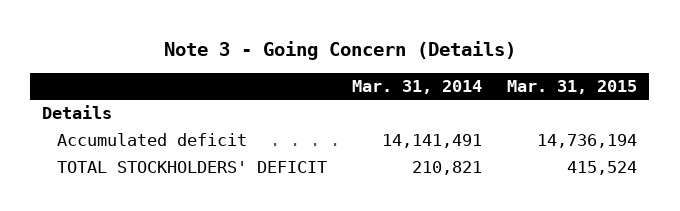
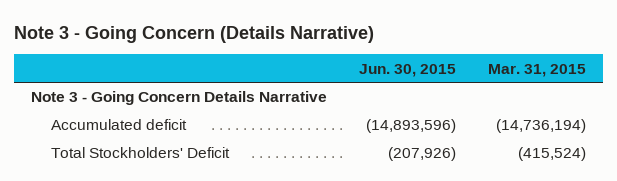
[163,41,516,61] Note 3 - Going Concern (Details) -> [14,25,375,43] Note 3 - Going Concern (Details Narrative)
[352,80,483,95] Mar. 31, 2014 -> none
none -> [359,63,457,77] Jun. 30, 2015
[42,105,113,120] Details -> none
none -> [30,91,327,106] Note 3 - Going Concern Details Narrative
[537,134,638,149] 14,736,194 -> [496,119,587,134] (14,736,194)
[57,161,328,174] TOTAL STOCKHOLDERS' DEFICIT -> [51,147,231,159] Total Stockholders' Deficit
[567,161,638,176] 415,524 -> [518,147,587,162] (415,524)

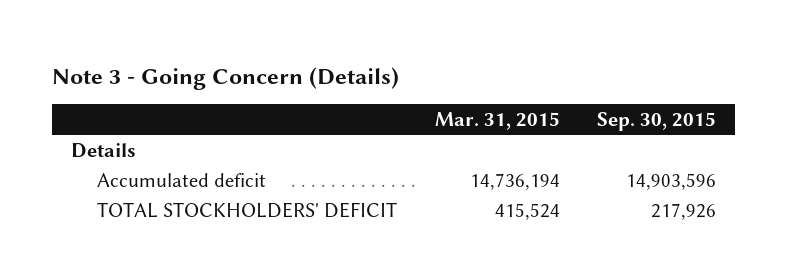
[14,25,375,43] Note 3 - Going Concern (Details Narrative) -> [52,66,400,90] Note 3 - Going Concern (Details)
[359,63,457,77] Jun. 30, 2015 -> none
none -> [597,111,717,131] Sep. 30, 2015
[30,91,327,106] Note 3 - Going Concern Details Narrative -> none
none -> [71,142,137,158] Details
[496,119,587,134] (14,736,194) -> [469,172,560,190] 14,736,194
[51,147,231,159] Total Stockholders' Deficit -> [96,201,397,218] TOTAL STOCKHOLDERS' DEFICIT
[518,147,587,162] (415,524) -> [494,202,560,220] 415,524

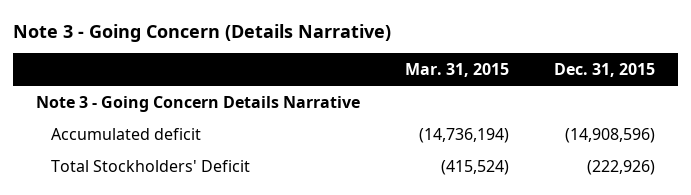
[52,66,400,90] Note 3 - Going Concern (Details) -> [12,23,391,42] Note 3 - Going Concern (Details Narrative)
[597,111,717,131] Sep. 30, 2015 -> none
none -> [554,63,656,78] Dec. 31, 2015
[71,142,137,158] Details -> none
none -> [35,95,360,112] Note 3 - Going Concern Details Narrative
[469,172,560,190] 14,736,194 -> [418,127,509,143] (14,736,194)
[96,201,397,218] TOTAL STOCKHOLDERS' DEFICIT -> [51,159,251,172] Total Stockholders' Deficit
[494,202,560,220] 415,524 -> [440,159,509,175] (415,524)

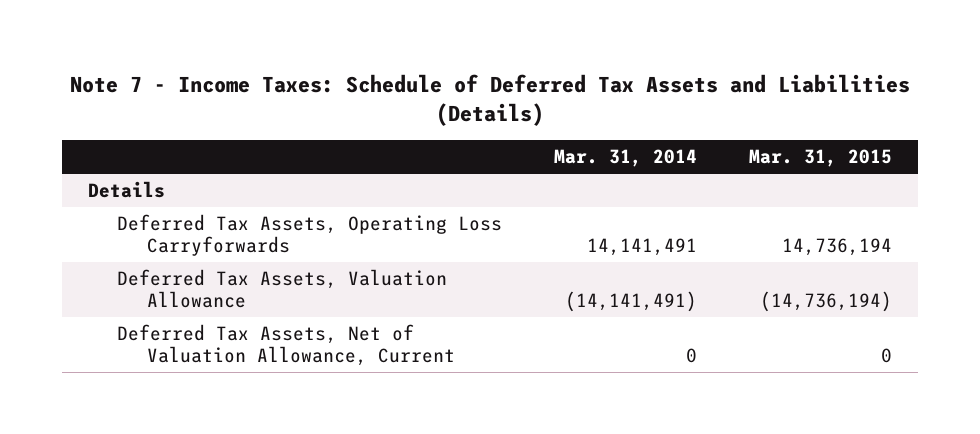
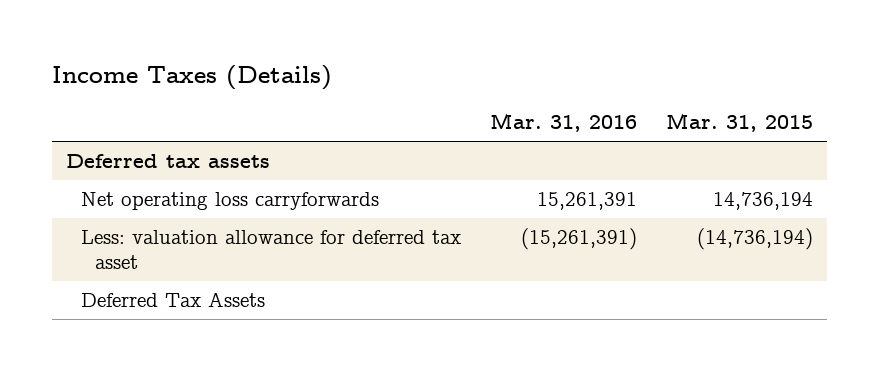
[70,73,911,126] Note 7 - Income Taxes: Schedule of Deferred Tax Assets and Liabilities (Details) -> [51,65,332,91] Income Taxes (Details)
[554,148,698,167] Mar. 31, 2014 -> none
none -> [489,113,637,133] Mar. 31, 2016
[88,181,166,199] Details -> none
[117,324,455,367] Deferred Tax Assets, Net of Valuation Allowance, Current -> none
none -> [66,153,271,168] Deferred tax assets
[117,214,503,257] Deferred Tax Assets, Operating Loss Carryforwards -> [80,191,379,210] Net operating loss carryforwards
[117,269,448,309] Deferred Tax Assets, Valuation Allowance -> [80,229,461,269] Less: valuation allowance for deferred tax asset
none -> [80,291,265,307] Deferred Tax Assets

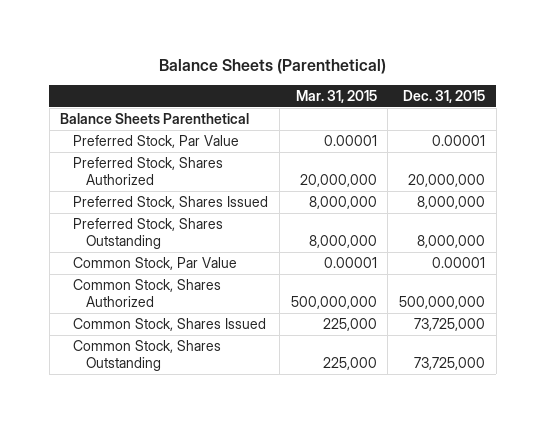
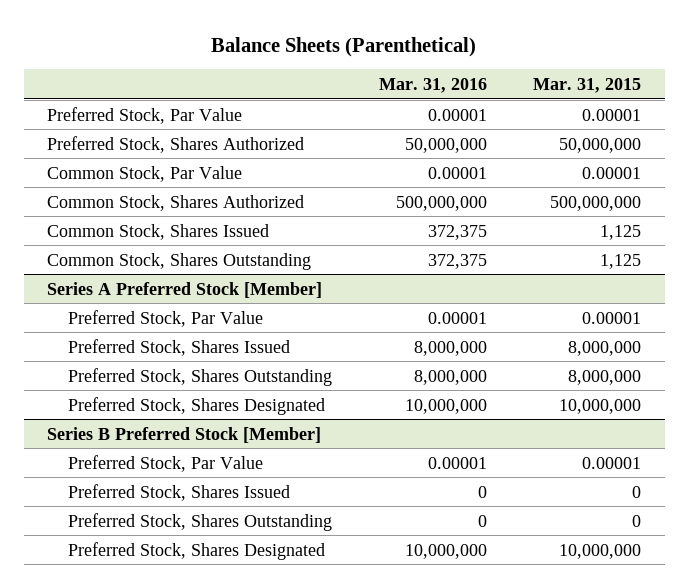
[403,90,486,104] Dec. 31, 2015 -> none
none -> [378,77,487,93] Mar. 31, 2016
[60,113,250,125] Balance Sheets Parenthetical -> none
[72,196,268,210] Preferred Stock, Shares Issued -> none
[72,218,223,249] Preferred Stock, Shares Outstanding -> none
[299,173,377,187] 20,000,000 -> [559,137,642,153] 50,000,000
[322,318,377,332] 225,000 -> [600,224,642,240] 1,125
[322,356,377,370] 225,000 -> [600,253,642,269] 1,125
none -> [47,281,323,298] Series A Preferred Stock [Member]
none -> [68,309,264,327] Preferred Stock, Par Value
none -> [68,338,291,356] Preferred Stock, Shares Issued
none -> [68,367,333,386] Preferred Stock, Shares Outstanding
none -> [68,396,326,415] Preferred Stock, Shares Designated
none -> [47,426,322,443] Series B Preferred Stock [Member]
none -> [68,454,264,472] Preferred Stock, Par Value
none -> [68,483,291,501] Preferred Stock, Shares Issued
none -> [68,512,333,531] Preferred Stock, Shares Outstanding
none -> [68,541,326,560] Preferred Stock, Shares Designated

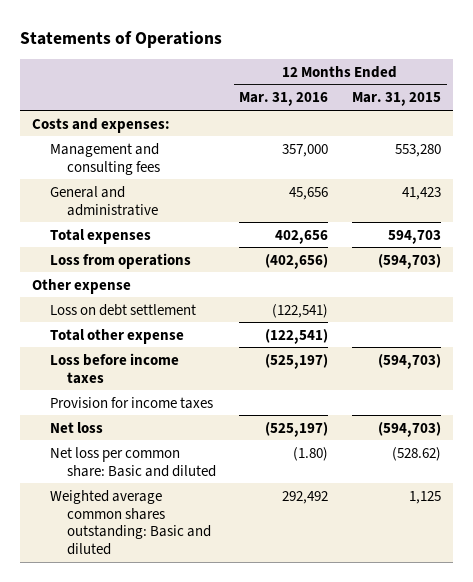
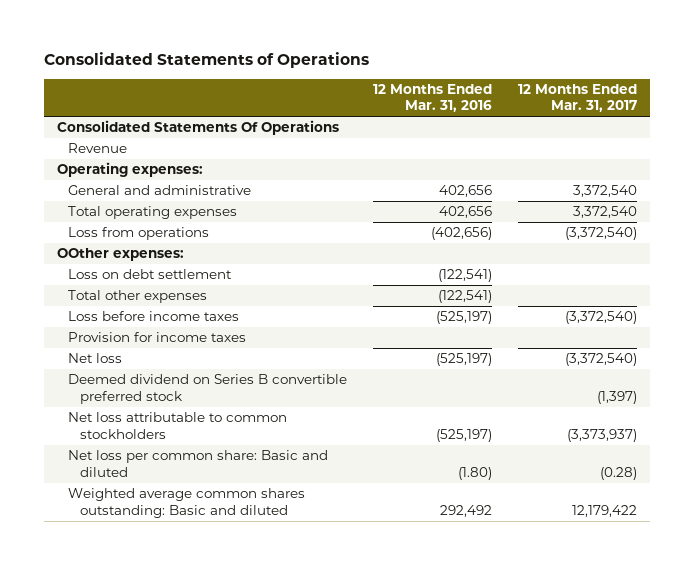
[20,31,223,49] Statements of Operations -> [44,52,370,69] Consolidated Statements of Operations
[351,92,441,107] Mar. 31, 2015 -> none
none -> [517,83,637,113] 12 Months Ended Mar. 31, 2017
[32,117,171,133] Costs and expenses: -> none
[49,142,160,175] Management and consulting fees -> none
none -> [57,120,340,136] Consolidated Statements Of Operations
none -> [68,143,128,154] Revenue
none -> [57,162,204,178] Operating expenses:
[289,186,329,200] 45,656 -> [439,185,493,198] 402,656
[49,228,151,244] Total expenses -> [68,206,238,220] Total operating expenses
[32,278,132,294] Other expense -> [57,248,185,262] OOther expenses:
[49,328,184,344] Total other expense -> [68,290,208,304] Total other expenses
none -> [68,374,348,404] Deemed dividend on Series B convertible preferred stock
none -> [68,412,288,439] Net loss attributable to common stockholders

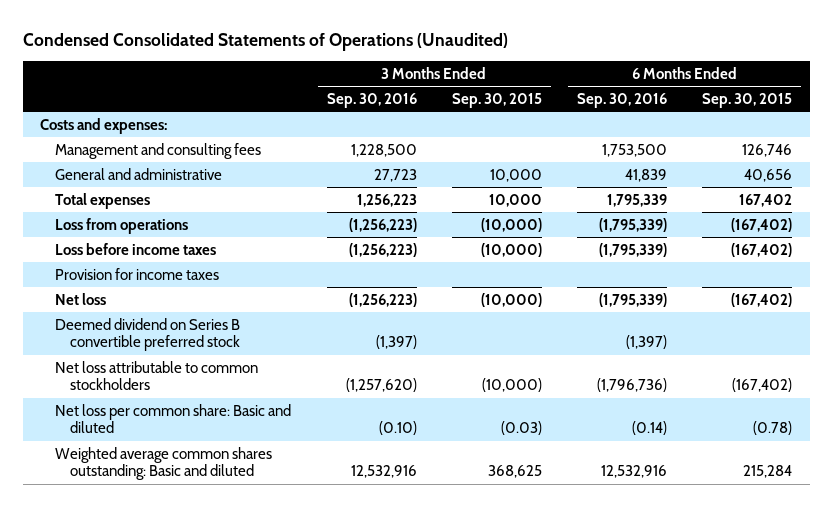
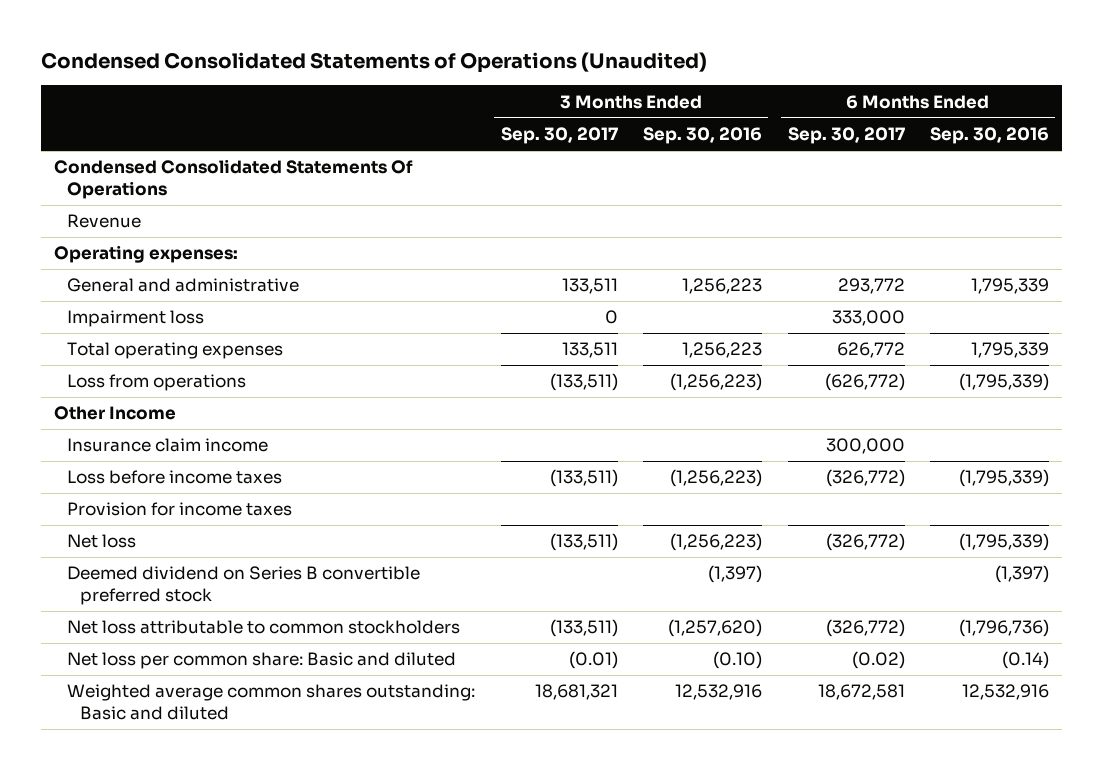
[451,93,542,109] Sep. 30, 2015 -> none
[702,93,793,109] Sep. 30, 2015 -> none
none -> [500,127,618,145] Sep. 30, 2017
none -> [787,127,905,145] Sep. 30, 2017
[40,117,168,134] Costs and expenses: -> none
[55,142,262,159] Management and consulting fees -> none
none -> [53,159,413,199] Condensed Consolidated Statements Of Operations
none -> [67,214,142,229] Revenue
none -> [53,245,238,264] Operating expenses:
[373,168,417,182] 27,723 -> [682,278,763,295] 1,256,223
[625,168,668,182] 41,839 -> [971,278,1050,295] 1,795,339
none -> [67,310,205,328] Impairment loss
[55,192,151,209] Total expenses -> [67,342,284,360] Total operating expenses
none -> [53,406,176,421] Other Income
none -> [67,438,269,453] Insurance claim income

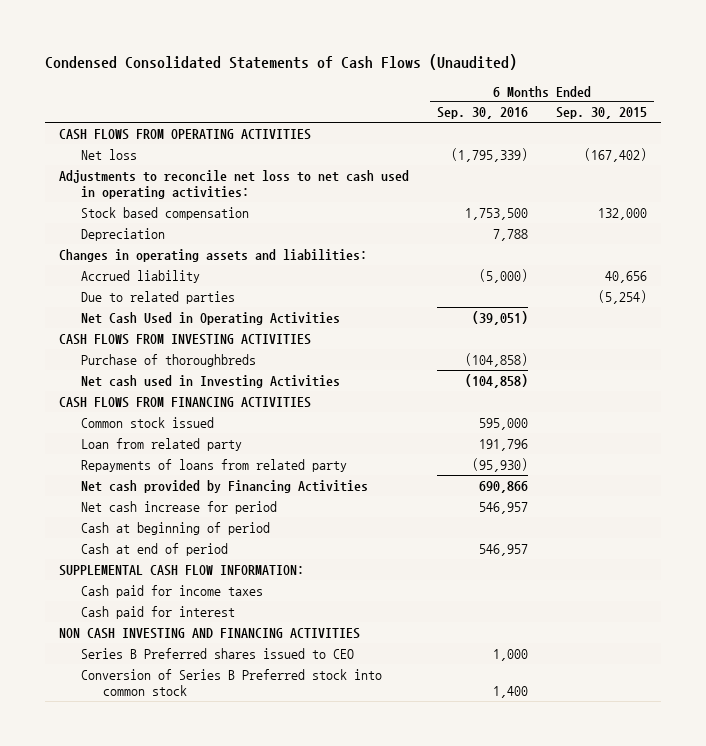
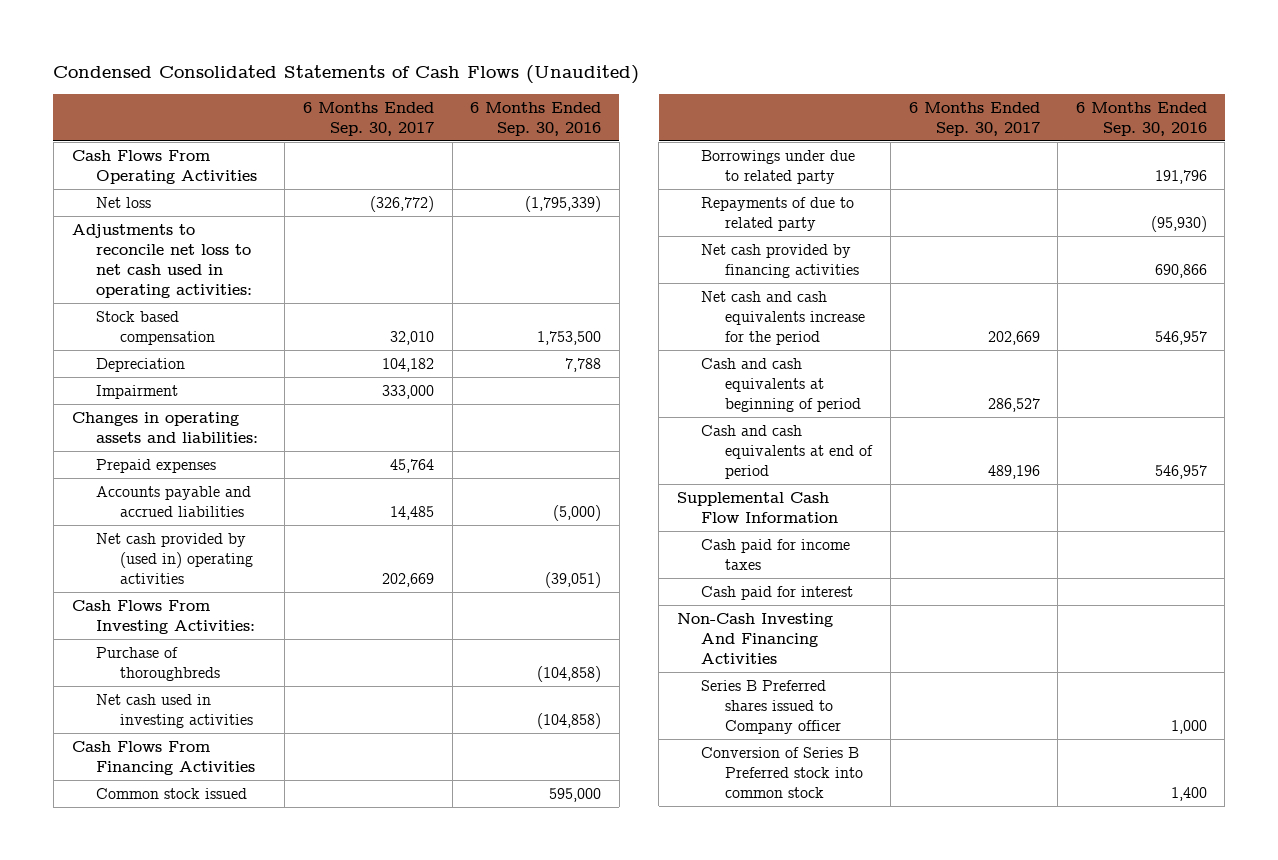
[556,107,648,120] Sep. 30, 2015 -> none
none -> [303,101,435,136] 6 Months Ended Sep. 30, 2017
[58,128,311,140] CASH FLOWS FROM OPERATING ACTIVITIES -> [71,149,257,184] Cash Flows From Operating Activities
none -> [95,384,178,399] Impairment
[81,290,236,304] Due to related parties -> none
none -> [95,458,216,473] Prepaid expenses
[81,269,201,283] Accrued liability -> [95,485,251,517] Accounts payable and accrued liabilities
[81,311,341,325] Net Cash Used in Operating Activities -> [95,532,253,585] Net cash provided by (used in) operating activities
[58,333,311,345] CASH FLOWS FROM INVESTING ACTIVITIES -> [71,599,255,634] Cash Flows From Investing Activities:
[81,374,341,388] Net cash used in Investing Activities -> [95,693,253,728] Net cash used in investing activities
[58,396,311,408] CASH FLOWS FROM FINANCING ACTIVITIES -> [71,740,255,775] Cash Flows From Financing Activities
[81,437,243,451] Loan from related party -> [701,149,856,184] Borrowings under due to related party
[81,458,348,472] Repayments of loans from related party -> [701,196,855,231] Repayments of due to related party
[81,479,369,493] Net cash provided by Financing Activities -> [701,243,860,278] Net cash provided by financing activities
[81,500,278,514] Net cash increase for period -> [701,290,866,346] Net cash and cash equivalents increase for the period
[81,521,271,535] Cash at beginning of period -> [701,357,862,413] Cash and cash equivalents at beginning of period
[81,542,229,556] Cash at end of period -> [701,424,874,480] Cash and cash equivalents at end of period
[58,564,304,576] SUPPLEMENTAL CASH FLOW INFORMATION: -> [677,491,839,523] Supplemental Cash Flow Information
[58,627,360,639] NON CASH INVESTING AND FINANCING ACTIVITIES -> [677,612,834,665] Non-Cash Investing And Financing Activities
[81,647,355,659] Series B Preferred shares issued to CEO -> [701,679,842,735] Series B Preferred shares issued to Company officer

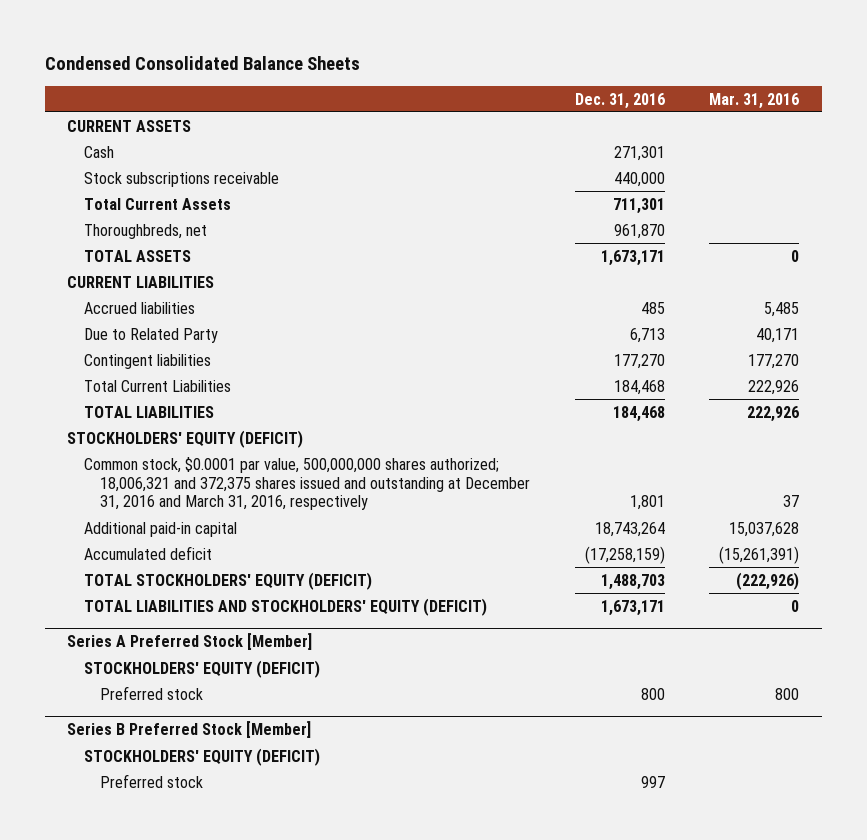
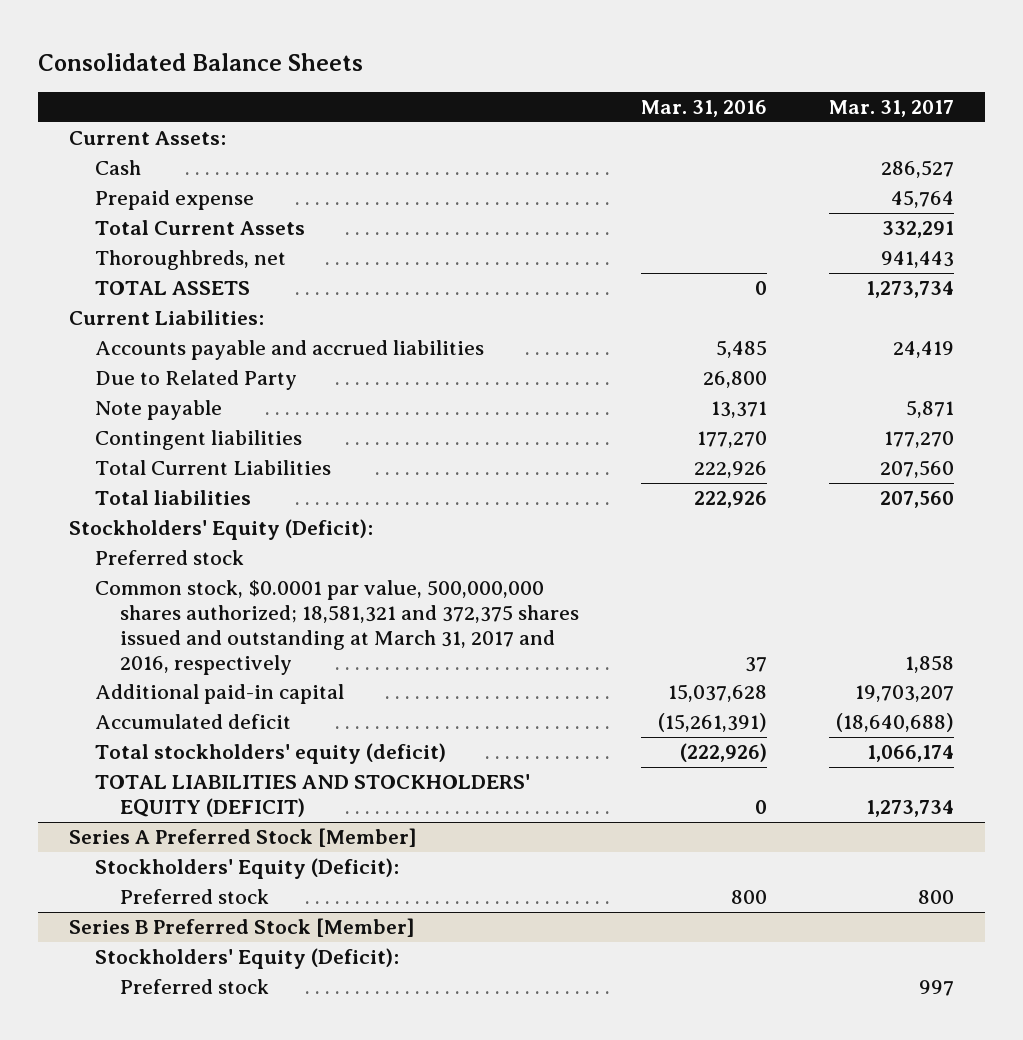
[45,55,361,70] Condensed Consolidated Balance Sheets -> [38,52,364,71] Consolidated Balance Sheets
[574,92,665,109] Dec. 31, 2016 -> none
none -> [828,99,954,117] Mar. 31, 2017
[67,119,192,132] CURRENT ASSETS -> [69,131,227,146] Current Assets:
[83,171,279,187] Stock subscriptions receivable -> none
none -> [94,190,254,211] Prepaid expense
[67,275,215,288] CURRENT LIABILITIES -> [69,310,265,326] Current Liabilities:
[83,301,195,314] Accrued liabilities -> [94,340,484,361] Accounts payable and accrued liabilities
[756,327,800,343] 40,171 -> [703,371,768,389] 26,800
none -> [94,400,222,421] Note payable
[83,405,214,418] TOTAL LIABILITIES -> [94,490,251,506] Total liabilities
[67,429,304,448] STOCKHOLDERS' EQUITY (DEFICIT) -> [69,519,374,541] Stockholders' Equity (Deficit):
none -> [94,550,244,566] Preferred stock
[83,456,531,511] Common stock, $0.0001 par value, 500,000,000 shares authorized; 18,006,321 and 372,375 shares issued and outstanding at December 31, 2016 and March 31, 2016, respectively -> [94,580,580,675] Common stock, $0.0001 par value, 500,000,000 shares authorized; 18,581,321 and 372,375 shares issued and outstanding at March 31, 2017 and 2016, respectively
[83,571,372,590] TOTAL STOCKHOLDERS' EQUITY (DEFICIT) -> [94,743,446,765] Total stockholders' equity (deficit)
[83,659,320,678] STOCKHOLDERS' EQUITY (DEFICIT) -> [94,858,399,880] Stockholders' Equity (Deficit):
[83,747,320,766] STOCKHOLDERS' EQUITY (DEFICIT) -> [94,948,399,970] Stockholders' Equity (Deficit):

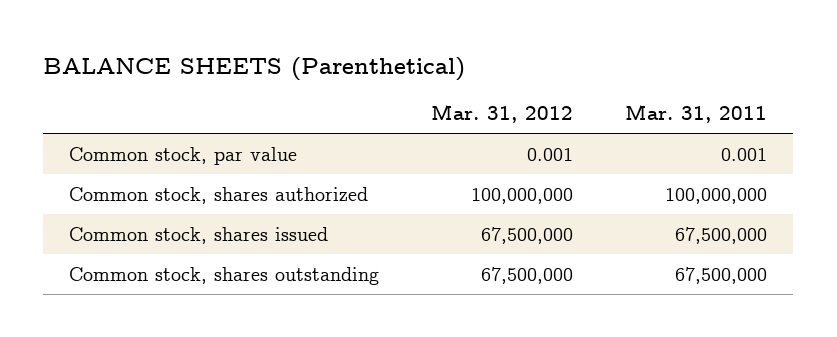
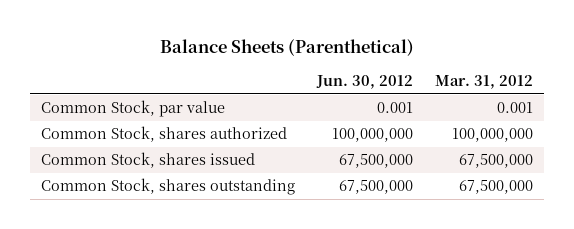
[43,57,466,82] BALANCE SHEETS (Parenthetical) -> [160,38,415,56] Balance Sheets (Parenthetical)
[625,104,768,124] Mar. 31, 2011 -> none
none -> [316,74,414,89] Jun. 30, 2012
[69,146,298,165] Common stock, par value -> [41,100,226,118] Common Stock, par value
[69,186,369,204] Common stock, shares authorized -> [41,126,288,143] Common Stock, shares authorized
[69,226,329,244] Common stock, shares issued -> [41,152,256,169] Common Stock, shares issued
[69,266,380,285] Common stock, shares outstanding -> [41,178,296,196] Common Stock, shares outstanding

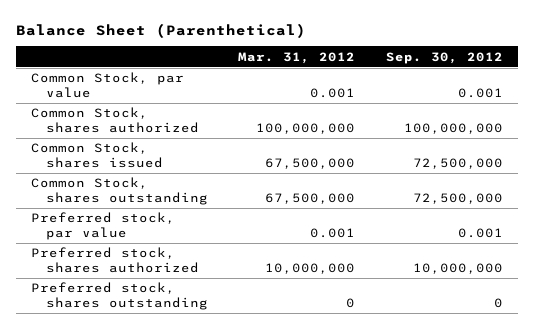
[160,38,415,56] Balance Sheets (Parenthetical) -> [16,22,307,38] Balance Sheet (Parenthetical)
[316,74,414,89] Jun. 30, 2012 -> none
none -> [385,51,503,64] Sep. 30, 2012
none -> [31,212,176,241] Preferred stock, par value
none -> [31,247,199,274] Preferred stock, shares authorized
none -> [31,282,208,311] Preferred stock, shares outstanding

